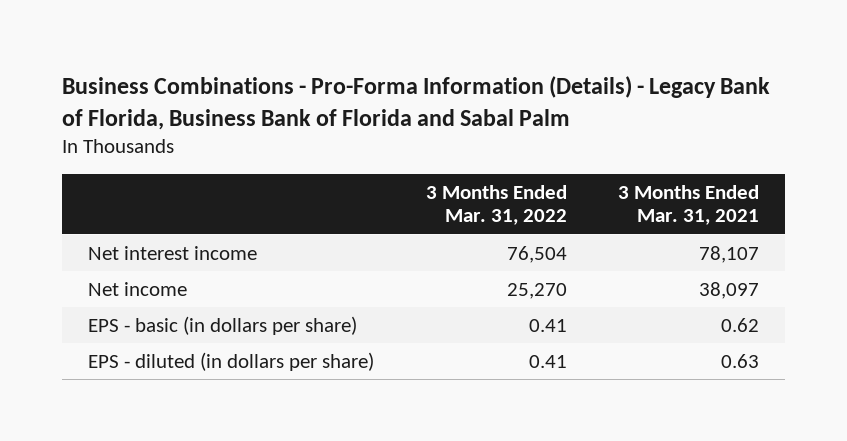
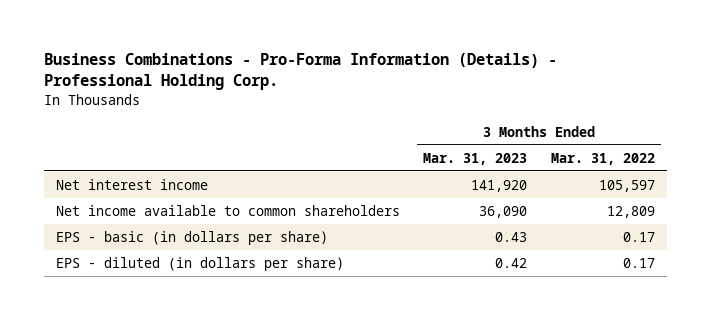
[61,75,770,130] Business Combinations - Pro-Forma Information (Details) - Legacy Bank of Florida, Business Bank of Florida and Sabal Palm -> [43,53,557,91] Business Combinations - Pro-Forma Information (Details) - Professional Holding Corp.
[618,184,760,226] 3 Months Ended Mar. 31, 2021 -> none
none -> [423,152,528,165] Mar. 31, 2023
[506,245,567,263] 76,504 -> [598,179,655,192] 105,597
[87,281,187,296] Net income -> [55,204,400,216] Net income available to common shareholders
[506,282,567,299] 25,270 -> [606,205,655,218] 12,809
[528,318,567,332] 0.41 -> [622,231,655,242] 0.17
[528,354,567,368] 0.41 -> [622,257,655,268] 0.17

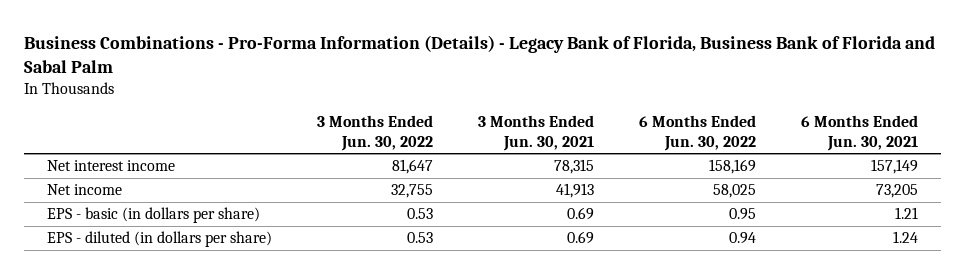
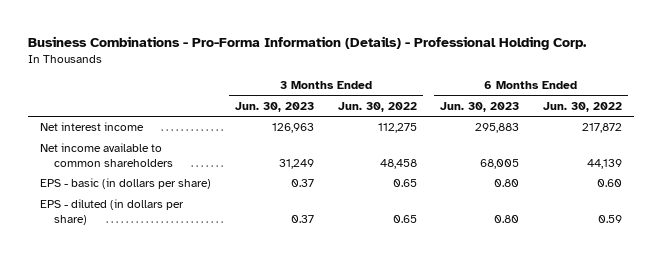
[24,34,936,73] Business Combinations - Pro-Forma Information (Details) - Legacy Bank of Florida, Business Bank of Florida and Sabal Palm -> [28,35,588,50] Business Combinations - Pro-Forma Information (Details) - Professional Holding Corp.
[478,115,595,151] 3 Months Ended Jun. 30, 2021 -> none
[801,115,919,151] 6 Months Ended Jun. 30, 2021 -> none
none -> [234,101,314,112] Jun. 30, 2023
none -> [440,101,520,112] Jun. 30, 2023
[391,159,433,175] 81,647 -> [377,123,417,134] 112,275
[709,159,757,175] 158,169 -> [582,123,623,134] 217,872
[46,184,122,196] Net income -> [40,143,173,167] Net income available to common shareholders
[390,184,433,199] 32,755 -> [379,158,417,169] 48,458
[713,184,757,199] 58,025 -> [587,158,623,169] 44,139
[406,208,433,220] 0.53 -> [392,179,417,188] 0.65
[729,208,757,221] 0.95 -> [597,179,623,188] 0.60
[406,232,433,244] 0.53 -> [392,214,417,223] 0.65
[729,232,757,245] 0.94 -> [598,214,623,223] 0.59

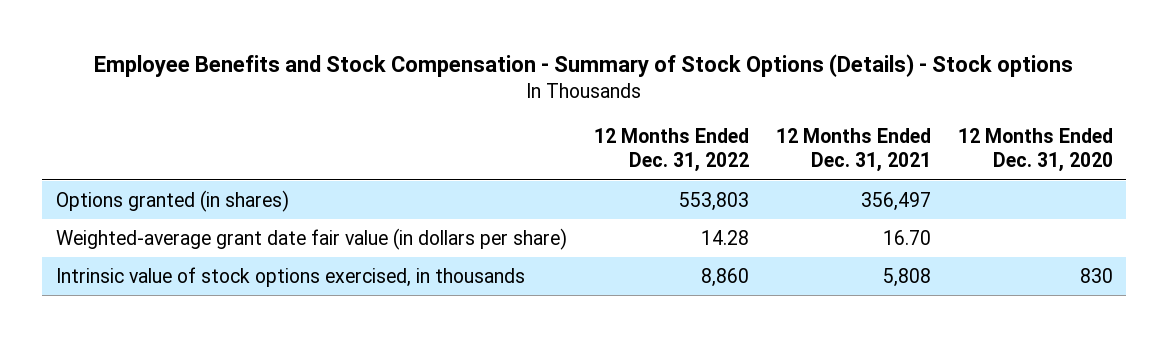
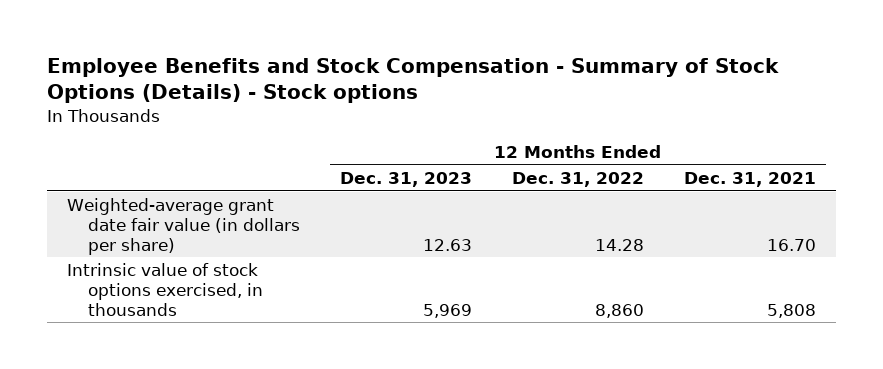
[957,128,1113,173] 12 Months Ended Dec. 31, 2020 -> none
none -> [339,171,472,187] Dec. 31, 2023
[55,189,289,212] Options granted (in shares) -> none

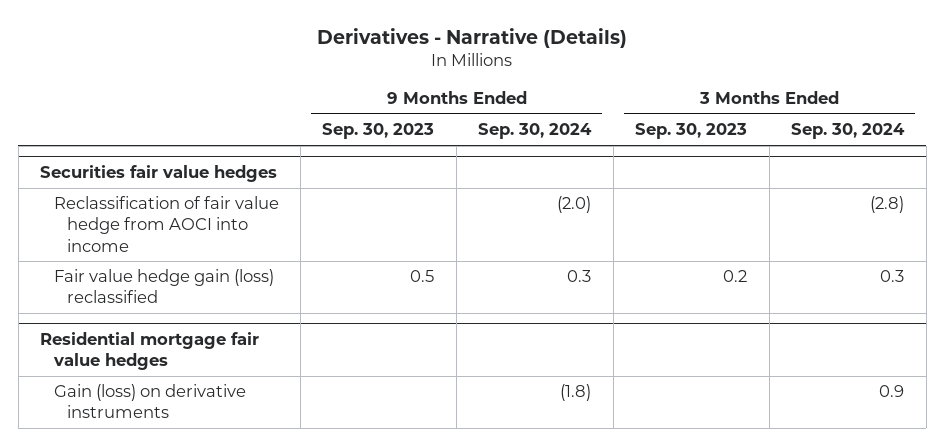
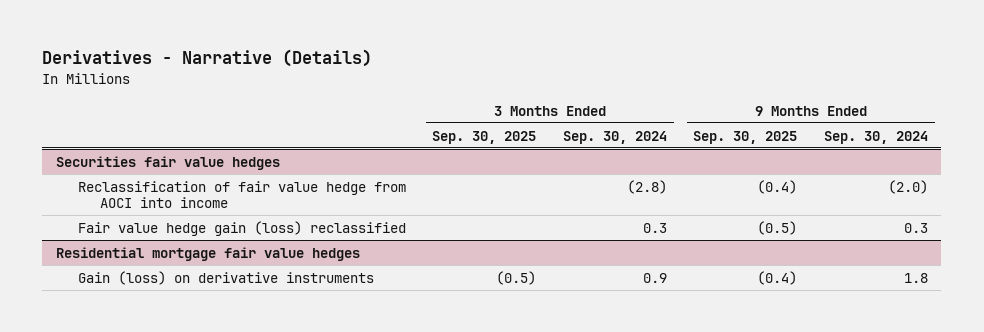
[322,123,435,140] Sep. 30, 2023 -> none
[635,123,748,140] Sep. 30, 2023 -> none
none -> [432,130,537,144] Sep. 30, 2025
none -> [693,130,798,144] Sep. 30, 2025
[560,384,592,402] (1.8) -> [903,272,928,283] 1.8

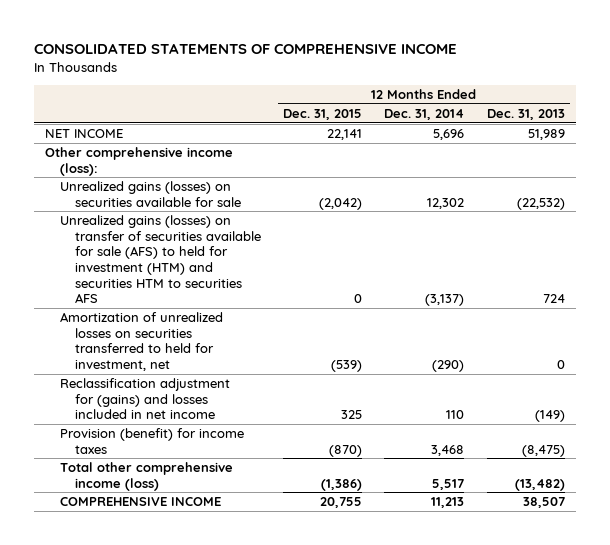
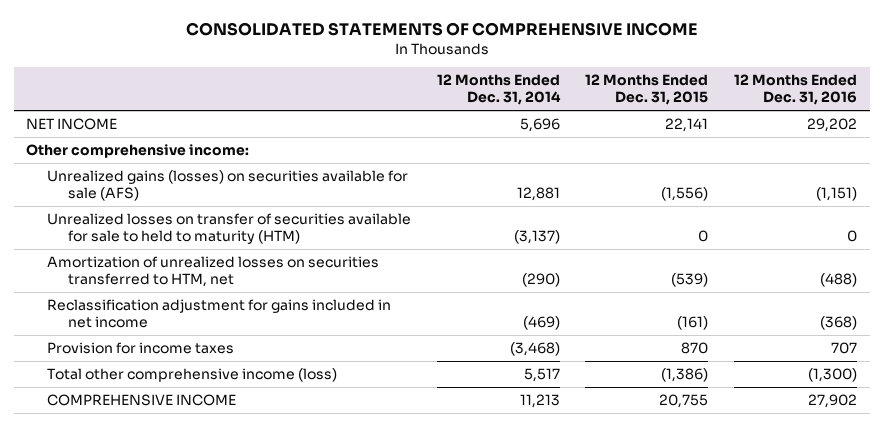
[486,108,565,120] Dec. 31, 2013 -> none
none -> [733,74,857,106] 12 Months Ended Dec. 31, 2016
[45,147,234,176] Other comprehensive income (loss): -> [26,143,250,158] Other comprehensive income:
[60,181,242,207] Unrealized gains (losses) on securities available for sale -> [47,169,409,201] Unrealized gains (losses) on securities available for sale (AFS)
[319,197,363,210] (2,042) -> [661,186,709,201] (1,556)
[427,197,465,209] 12,302 -> [516,186,560,201] 12,881
[60,215,262,304] Unrealized gains (losses) on transfer of securities available for sale (AFS) to held for investment (HTM) and securities HTM to securities AFS -> [47,212,412,244] Unrealized losses on transfer of securities available for sale to held to maturity (HTM)
[60,312,224,371] Amortization of unrealized losses on securities transferred to held for investment, net -> [47,255,380,287] Amortization of unrealized losses on securities transferred to HTM, net
[60,378,231,420] Reclassification adjustment for (gains) and losses included in net income -> [47,298,392,328] Reclassification adjustment for gains included in net income
[341,410,363,420] 325 -> [677,315,709,330] (161)
[446,410,465,420] 110 -> [522,315,560,330] (469)
[60,428,245,454] Provision (benefit) for income taxes -> [47,341,235,354] Provision for income taxes
[329,444,363,457] (870) -> [681,341,709,354] 870
[431,444,465,456] 3,468 -> [509,341,560,356] (3,468)

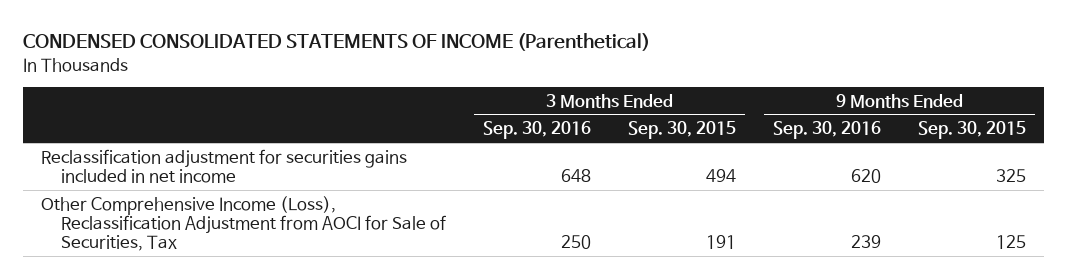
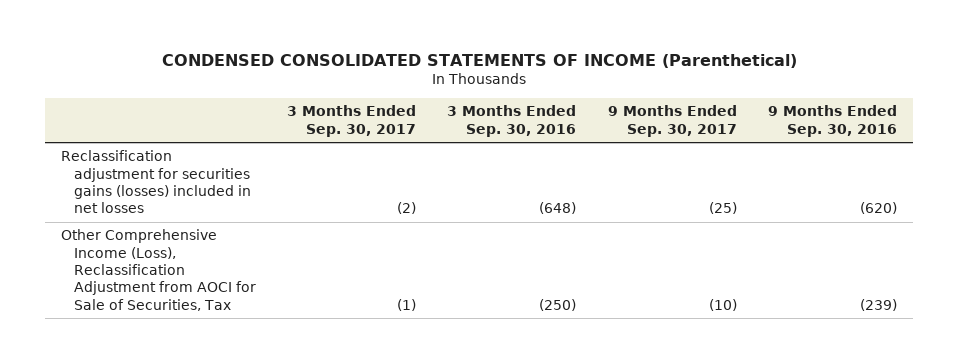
[628,121,737,140] Sep. 30, 2015 -> none
[918,121,1027,140] Sep. 30, 2015 -> none
none -> [286,105,416,137] 3 Months Ended Sep. 30, 2017
none -> [607,105,737,137] 9 Months Ended Sep. 30, 2017
[41,148,408,183] Reclassification adjustment for securities gains included in net income -> [60,150,251,214] Reclassification adjustment for securities gains (losses) included in net losses
[561,168,592,182] 648 -> [539,202,577,215] (648)
[851,168,882,183] 620 -> [859,202,897,215] (620)
[561,235,592,250] 250 -> [539,298,577,311] (250)
[851,235,882,249] 239 -> [859,298,897,311] (239)

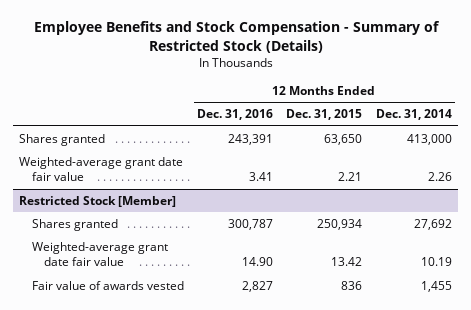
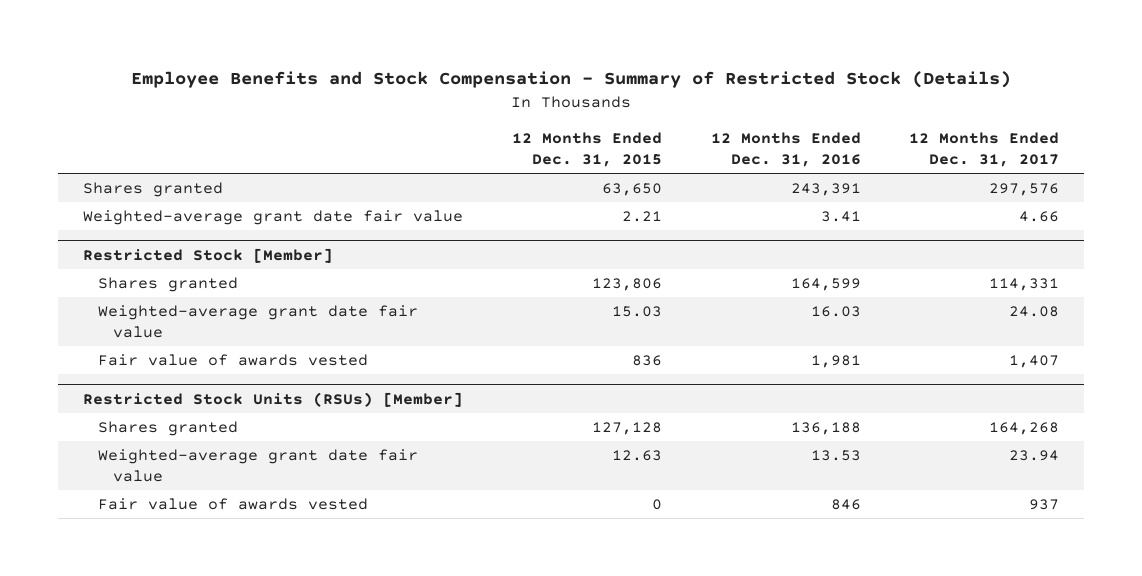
[375,109,452,121] Dec. 31, 2014 -> none
none -> [909,131,1060,167] 12 Months Ended Dec. 31, 2017
[228,218,274,230] 300,787 -> [790,278,861,292] 164,599
[317,218,363,230] 250,934 -> [591,278,662,292] 123,806
[242,257,274,267] 14.90 -> [810,306,861,318] 16.03
[331,257,363,267] 13.42 -> [611,306,662,318] 15.03
[242,280,274,292] 2,827 -> [810,355,861,369] 1,981
none -> [82,391,463,407] Restricted Stock Units (RSUs) [Member]
none -> [97,421,238,437] Shares granted
none -> [97,449,418,483] Weighted-average grant date fair value
none -> [97,498,368,511] Fair value of awards vested

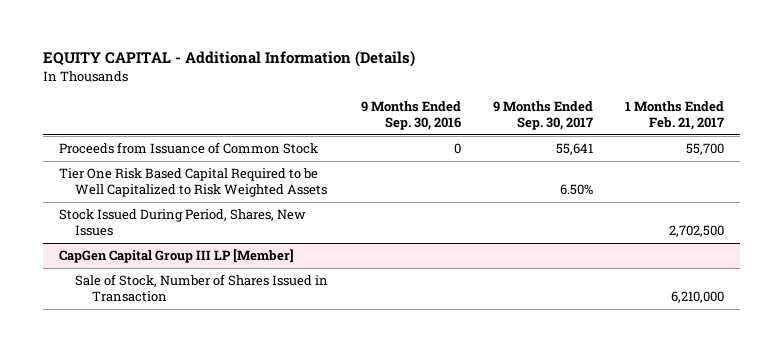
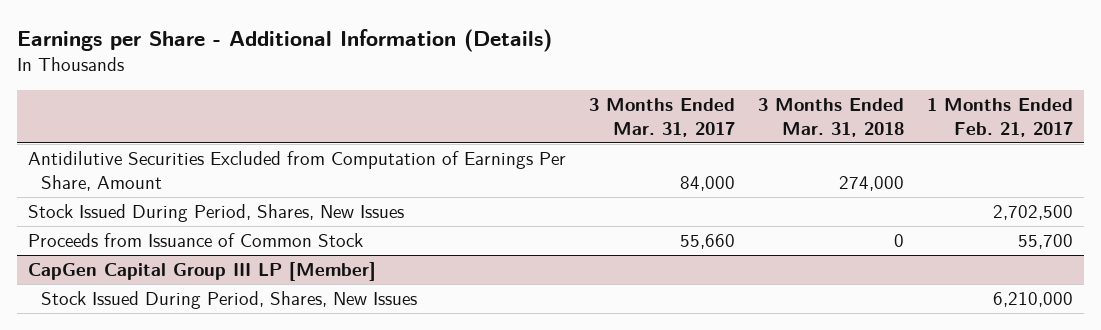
[42,51,415,68] EQUITY CAPITAL - Additional Information (Details) -> [16,28,552,52] Earnings per Share - Additional Information (Details)
[360,100,461,131] 9 Months Ended Sep. 30, 2016 -> none
[492,100,593,131] 9 Months Ended Sep. 30, 2017 -> none
none -> [589,97,736,137] 3 Months Ended Mar. 31, 2017
none -> [758,97,905,137] 3 Months Ended Mar. 31, 2018
[58,168,328,198] Tier One Risk Based Capital Required to be Well Capitalized to Risk Weighted Assets -> none
none -> [28,150,567,191] Antidilutive Securities Excluded from Computation of Earnings Per Share, Amount
[58,142,318,155] Proceeds from Issuance of Common Stock -> [28,232,364,247] Proceeds from Issuance of Common Stock
[75,274,329,303] Sale of Stock, Number of Shares Issued in Transaction -> [41,290,418,309] Stock Issued During Period, Shares, New Issues

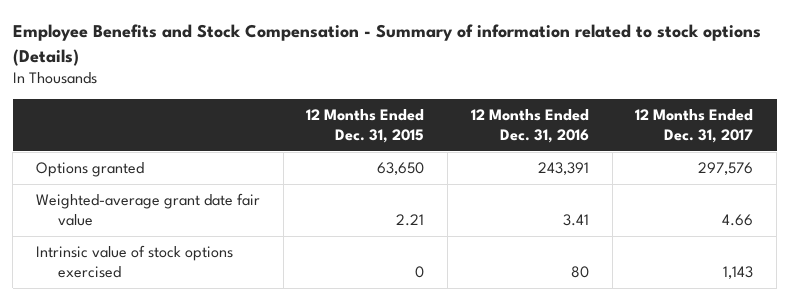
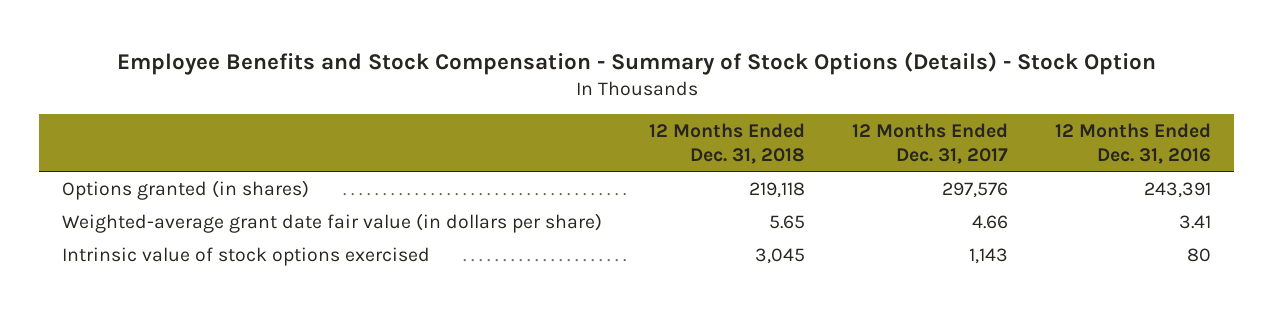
[12,24,761,66] Employee Benefits and Stock Compensation - Summary of information related to stock options (Details) -> [116,51,1156,75] Employee Benefits and Stock Compensation - Summary of Stock Options (Details) - Stock Option
[306,108,425,143] 12 Months Ended Dec. 31, 2015 -> none
none -> [649,122,806,164] 12 Months Ended Dec. 31, 2018
[35,162,144,178] Options granted -> [62,179,310,200] Options granted (in shares)
[35,193,260,227] Weighted-average grant date fair value -> [62,212,603,233] Weighted-average grant date fair value (in dollars per share)

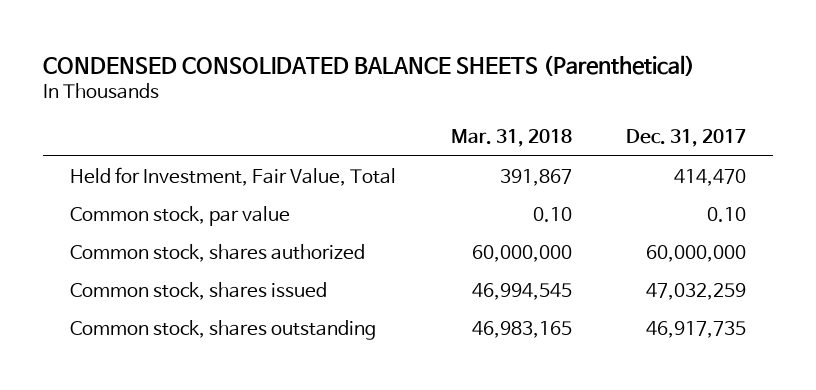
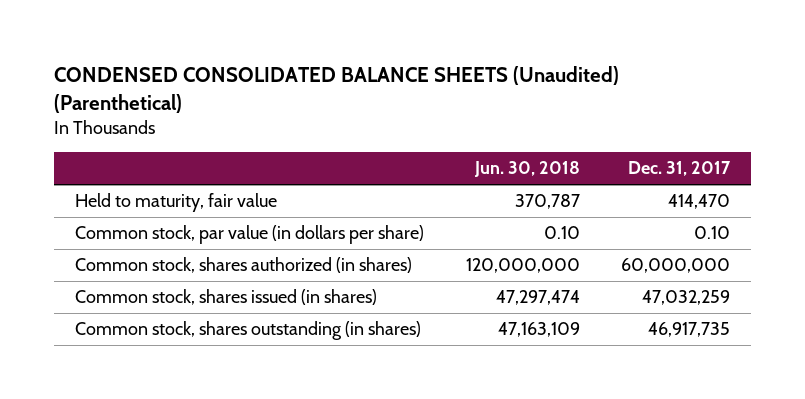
[43,54,696,76] CONDENSED CONSOLIDATED BALANCE SHEETS (Parenthetical) -> [54,66,620,113] CONDENSED CONSOLIDATED BALANCE SHEETS (Unaudited) (Parenthetical)
[450,129,572,148] Mar. 31, 2018 -> none
none -> [473,161,580,178] Jun. 30, 2018
[70,167,397,187] Held for Investment, Fair Value, Total -> [74,193,277,213] Held to maturity, fair value
[70,206,291,227] Common stock, par value -> [74,225,424,245] Common stock, par value (in dollars per share)
[70,244,366,263] Common stock, shares authorized -> [74,257,412,274] Common stock, shares authorized (in shares)
[70,282,328,301] Common stock, shares issued -> [74,289,377,306] Common stock, shares issued (in shares)
[70,320,377,341] Common stock, shares outstanding -> [74,321,421,341] Common stock, shares outstanding (in shares)

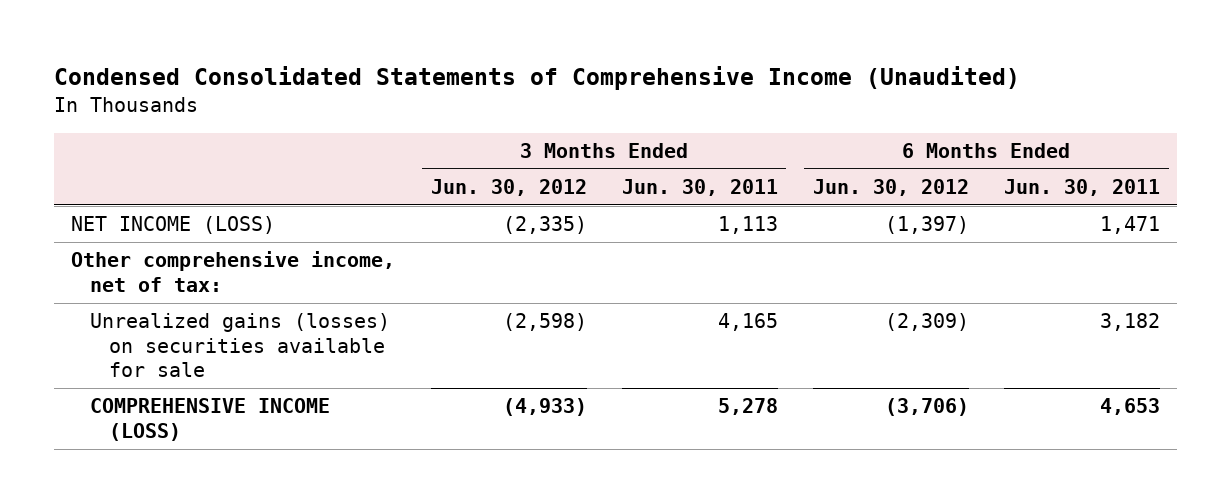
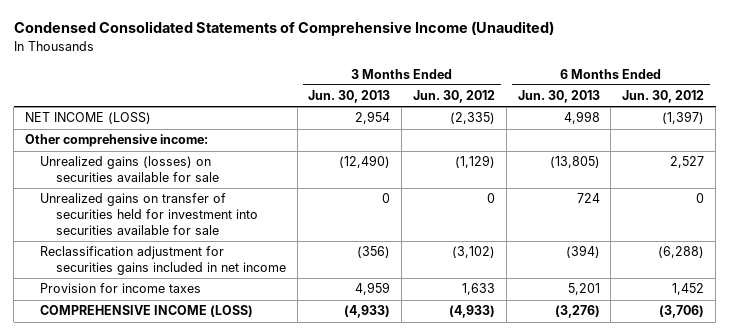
[621,179,778,197] Jun. 30, 2011 -> none
[1003,179,1160,197] Jun. 30, 2011 -> none
none -> [308,90,391,104] Jun. 30, 2013
none -> [517,90,600,104] Jun. 30, 2013
[71,251,396,292] Other comprehensive income, net of tax: -> [24,134,208,148] Other comprehensive income:
[502,313,587,332] (2,598) -> [455,155,496,169] (1,129)
[884,313,969,332] (2,309) -> [670,156,705,169] 2,527
none -> [40,193,258,236] Unrealized gains on transfer of securities held for investment into securities available for sale
none -> [40,246,286,276] Reclassification adjustment for securities gains included in net income
none -> [40,283,202,294] Provision for income taxes

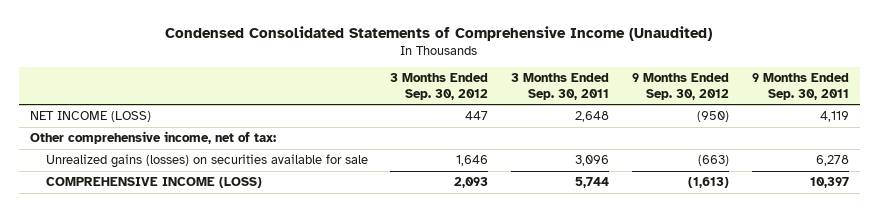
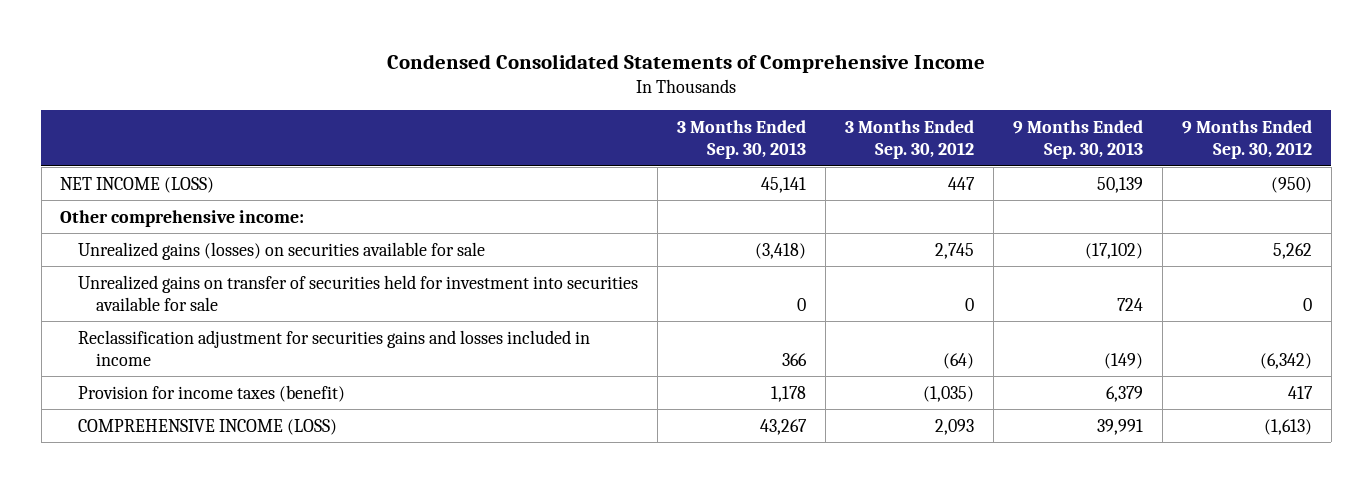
[165,25,713,41] Condensed Consolidated Statements of Comprehensive Income (Unaudited) -> [387,53,986,73] Condensed Consolidated Statements of Comprehensive Income
[511,73,610,100] 3 Months Ended Sep. 30, 2011 -> none
[751,73,849,100] 9 Months Ended Sep. 30, 2011 -> none
none -> [677,119,807,160] 3 Months Ended Sep. 30, 2013
none -> [1012,119,1143,160] 9 Months Ended Sep. 30, 2013
[29,131,276,145] Other comprehensive income, net of tax: -> [60,209,305,227] Other comprehensive income:
[456,155,489,167] 1,646 -> [935,242,975,259] 2,745
[697,155,729,167] (663) -> [1272,242,1312,259] 5,262
none -> [78,274,639,311] Unrealized gains on transfer of securities held for investment into securities available for sale
none -> [78,329,591,366] Reclassification adjustment for securities gains and losses included in income
none -> [78,384,346,402] Provision for income taxes (benefit)

